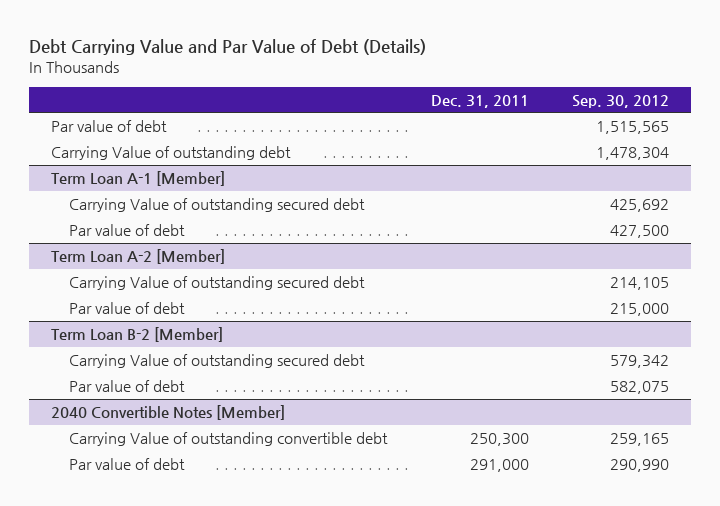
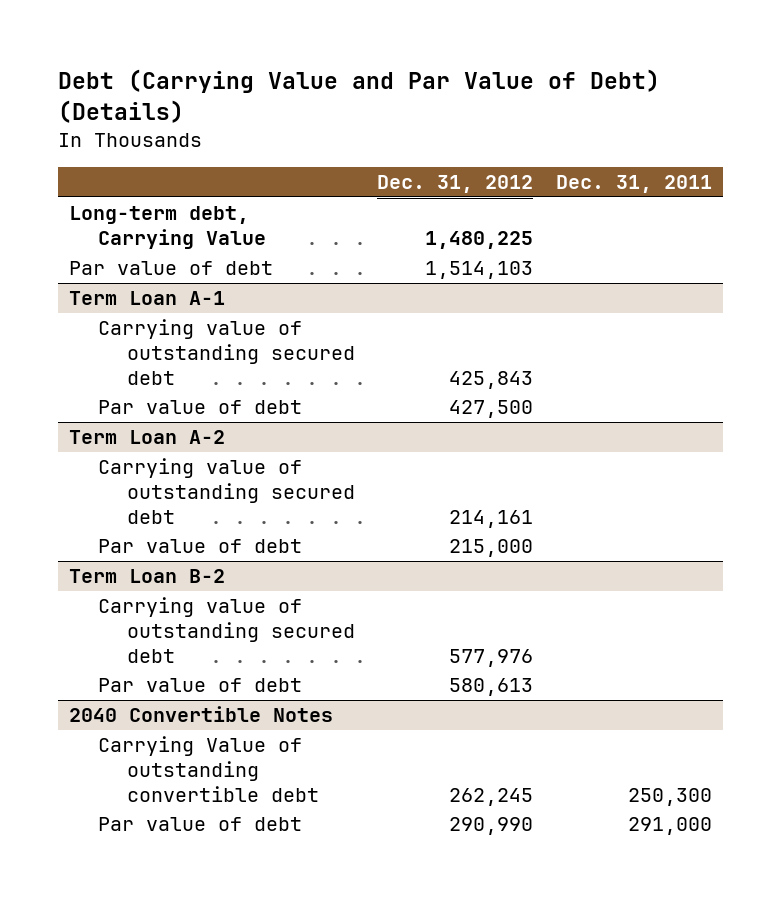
[29,39,427,56] Debt Carrying Value and Par Value of Debt (Details) -> [57,68,660,123] Debt (Carrying Value and Par Value of Debt) (Details)
[572,94,670,108] Sep. 30, 2012 -> none
none -> [377,175,534,194] Dec. 31, 2012
none -> [68,206,266,250] Long-term debt, Carrying Value
[50,145,291,160] Carrying Value of outstanding debt -> none
[50,170,225,186] Term Loan A-1 [Member] -> [68,291,225,306] Term Loan A-1
[69,197,366,212] Carrying Value of outstanding secured debt -> [97,319,355,385] Carrying value of outstanding secured debt
[50,248,225,264] Term Loan A-2 [Member] -> [68,430,225,445] Term Loan A-2
[69,275,366,290] Carrying Value of outstanding secured debt -> [97,458,355,524] Carrying value of outstanding secured debt
[50,326,223,342] Term Loan B-2 [Member] -> [68,569,225,584] Term Loan B-2
[69,353,366,368] Carrying Value of outstanding secured debt -> [97,597,355,663] Carrying value of outstanding secured debt
[50,404,285,420] 2040 Convertible Notes [Member] -> [68,706,333,723] 2040 Convertible Notes

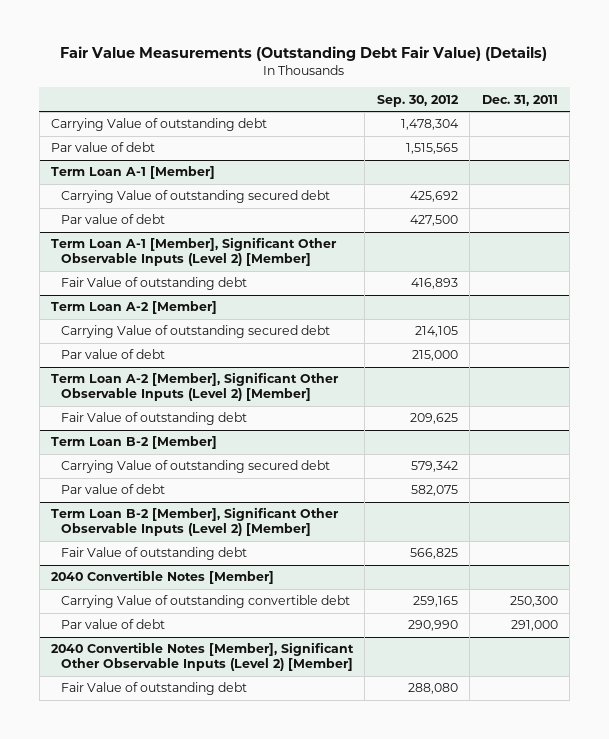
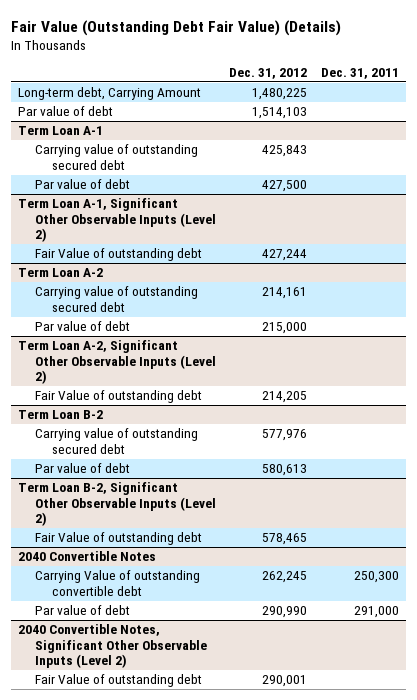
[60,46,548,62] Fair Value Measurements (Outstanding Debt Fair Value) (Details) -> [10,19,341,36] Fair Value (Outstanding Debt Fair Value) (Details)
[376,94,459,107] Sep. 30, 2012 -> none
none -> [229,68,308,80] Dec. 31, 2012
[50,118,267,132] Carrying Value of outstanding debt -> [17,87,201,101] Long-term debt, Carrying Amount
[50,166,215,180] Term Loan A-1 [Member] -> [17,126,103,136] Term Loan A-1
[61,190,331,204] Carrying Value of outstanding secured debt -> [34,144,198,170] Carrying value of outstanding secured debt
[50,237,337,267] Term Loan A-1 [Member], Significant Other Observable Inputs (Level 2) [Member] -> [17,198,216,243] Term Loan A-1, Significant Other Observable Inputs (Level 2)
[50,301,217,315] Term Loan A-2 [Member] -> [17,268,103,278] Term Loan A-2
[61,325,331,339] Carrying Value of outstanding secured debt -> [34,286,198,312] Carrying value of outstanding secured debt
[50,372,339,402] Term Loan A-2 [Member], Significant Other Observable Inputs (Level 2) [Member] -> [17,340,216,385] Term Loan A-2, Significant Other Observable Inputs (Level 2)
[50,436,217,450] Term Loan B-2 [Member] -> [17,410,103,420] Term Loan B-2
[61,460,331,474] Carrying Value of outstanding secured debt -> [34,428,198,454] Carrying value of outstanding secured debt
[50,507,339,537] Term Loan B-2 [Member], Significant Other Observable Inputs (Level 2) [Member] -> [17,482,216,527] Term Loan B-2, Significant Other Observable Inputs (Level 2)
[50,570,274,585] 2040 Convertible Notes [Member] -> [17,551,156,562] 2040 Convertible Notes
[50,642,354,672] 2040 Convertible Notes [Member], Significant Other Observable Inputs (Level 2) [Member] -> [17,624,207,669] 2040 Convertible Notes, Significant Other Observable Inputs (Level 2)

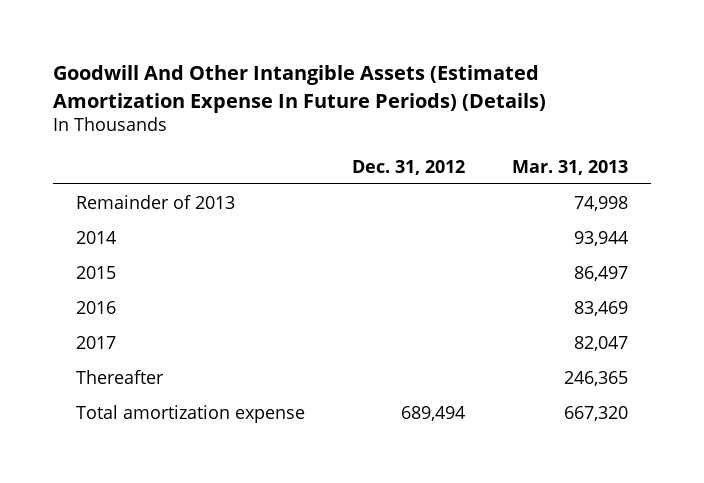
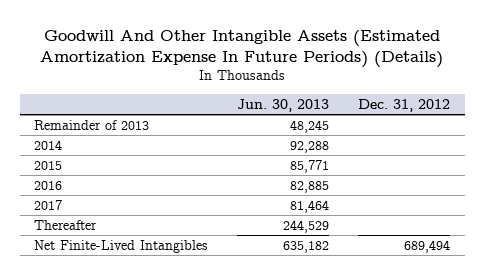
[511,159,628,175] Mar. 31, 2013 -> none
none -> [237,98,330,112] Jun. 30, 2013
[76,404,306,423] Total amortization expense -> [34,239,209,253] Net Finite-Lived Intangibles

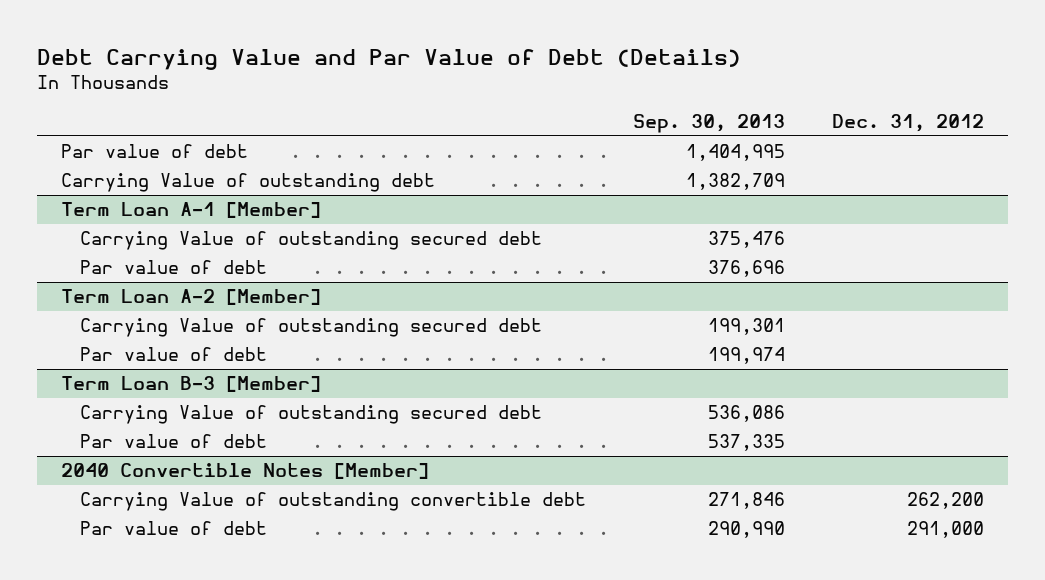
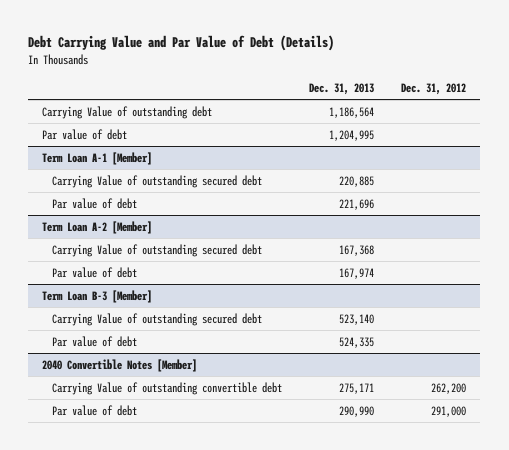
[632,114,785,134] Sep. 30, 2013 -> none
none -> [309,83,375,96] Dec. 31, 2013
[60,144,248,159] Par value of debt -> [42,128,128,140] Par value of debt

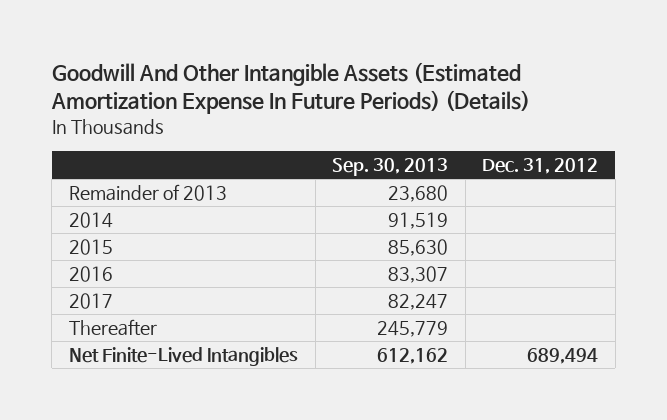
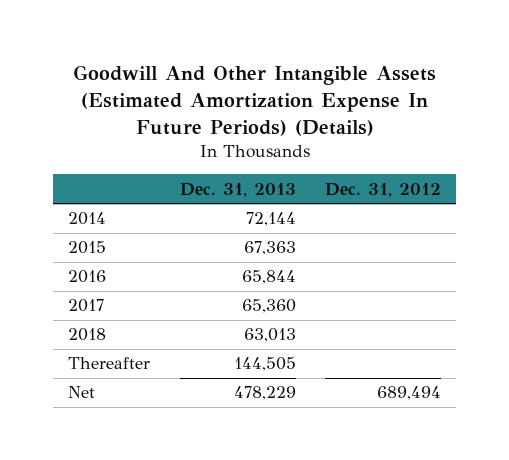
[332,158,449,177] Sep. 30, 2013 -> none
none -> [179,182,296,197] Dec. 31, 2013
[68,184,227,202] Remainder of 2013 -> none
none -> [67,328,106,342] 2018
[68,347,298,367] Net Finite-Lived Intangibles -> [67,386,95,399] Net

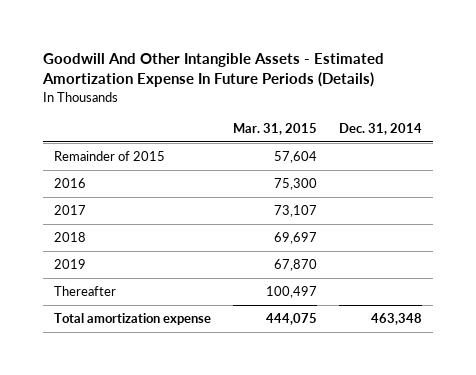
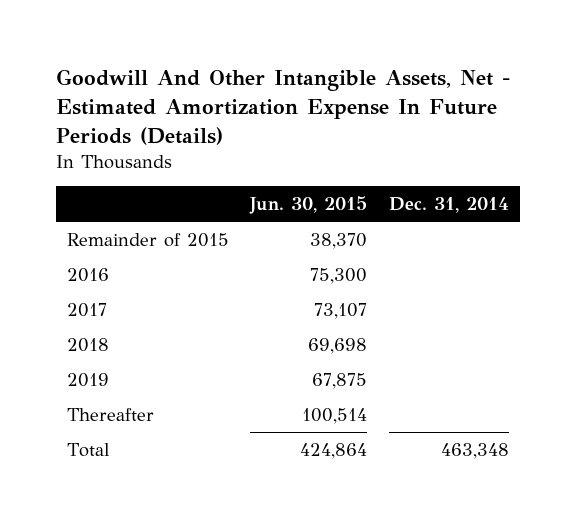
[42,52,385,87] Goodwill And Other Intangible Assets - Estimated Amortization Expense In Future Periods (Details) -> [55,68,510,145] Goodwill And Other Intangible Assets, Net - Estimated Amortization Expense In Future Periods (Details)
[233,122,318,135] Mar. 31, 2015 -> none
none -> [249,196,368,215] Jun. 30, 2015
[54,313,212,326] Total amortization expense -> [66,442,110,457] Total

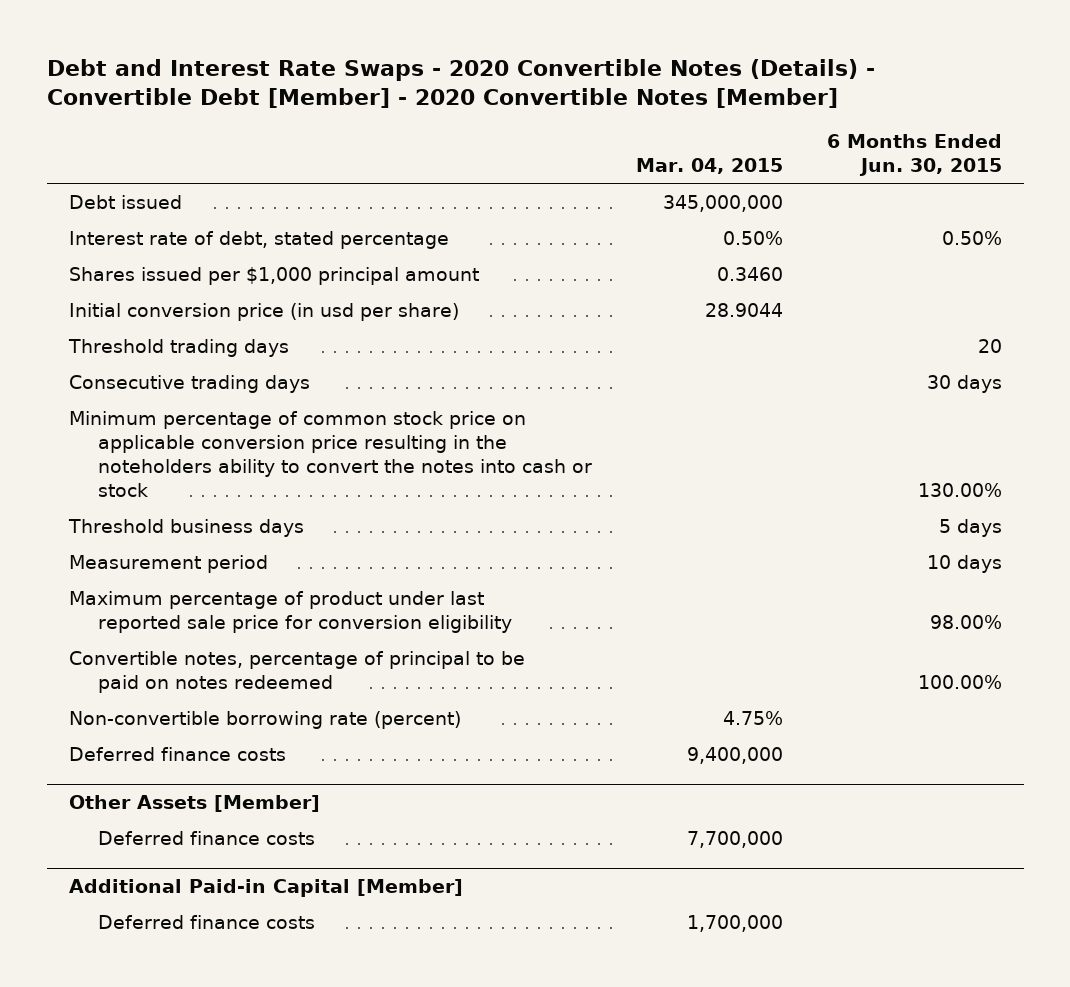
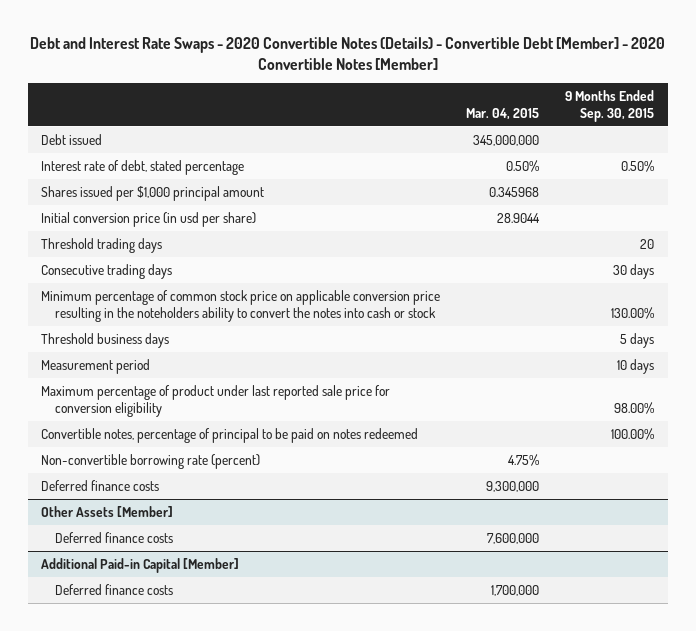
[826,133,1002,177] 6 Months Ended Jun. 30, 2015 -> none
none -> [565,90,655,122] 9 Months Ended Sep. 30, 2015
[716,266,783,281] 0.3460 -> [489,186,540,197] 0.345968
[686,746,783,764] 9,400,000 -> [486,480,540,492] 9,300,000
[686,830,783,848] 7,700,000 -> [487,532,540,544] 7,600,000

